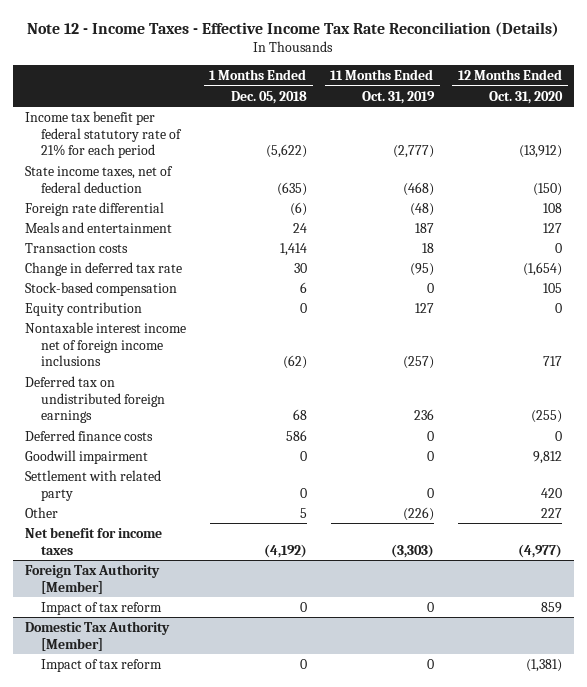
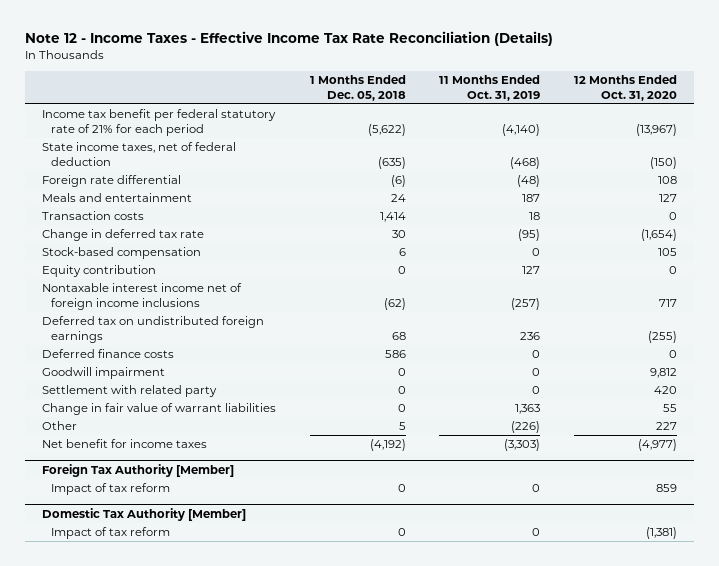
[392,145,434,159] (2,777) -> [502,124,541,137] (4,140)
[518,145,562,159] (13,912) -> [635,124,677,137] (13,967)
none -> [42,403,277,416] Change in fair value of warrant liabilities

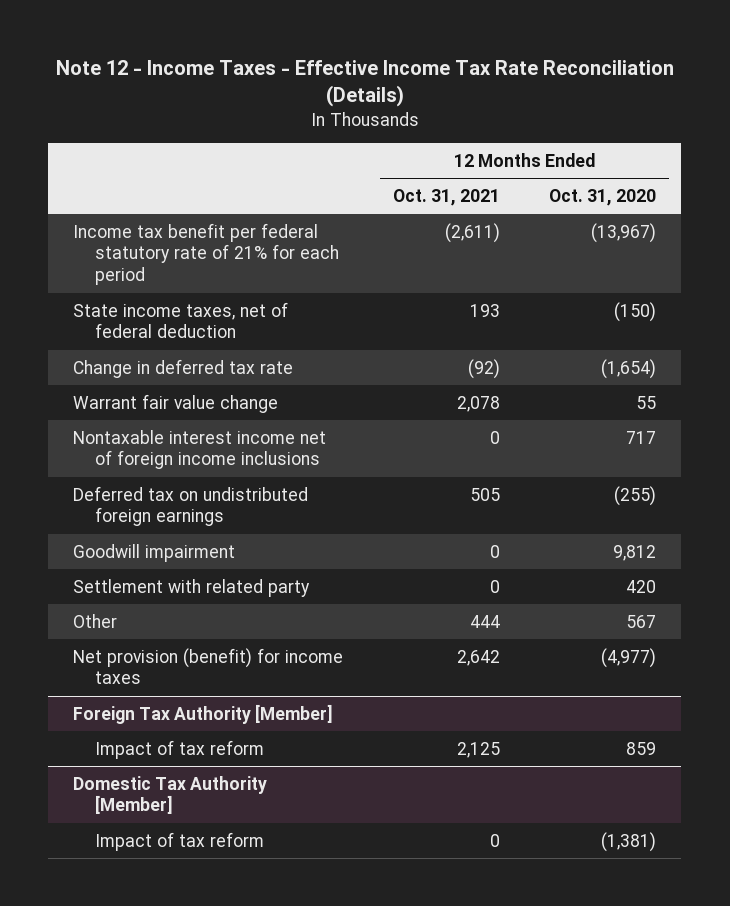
[309,74,406,101] 1 Months Ended Dec. 05, 2018 -> none
[439,74,541,101] 11 Months Ended Oct. 31, 2019 -> none
none -> [392,188,500,206] Oct. 31, 2021
[42,175,182,188] Foreign rate differential -> none
[42,193,193,203] Meals and entertainment -> none
[42,211,145,221] Transaction costs -> none
[42,247,202,260] Stock-based compensation -> none
[42,265,157,278] Equity contribution -> none
none -> [73,393,279,413] Warrant fair value change
[42,349,175,359] Deferred finance costs -> none
[42,403,277,416] Change in fair value of warrant liabilities -> none
[655,422,677,431] 227 -> [626,614,657,628] 567
[42,439,208,449] Net benefit for income taxes -> [73,647,344,685] Net provision (benefit) for income taxes

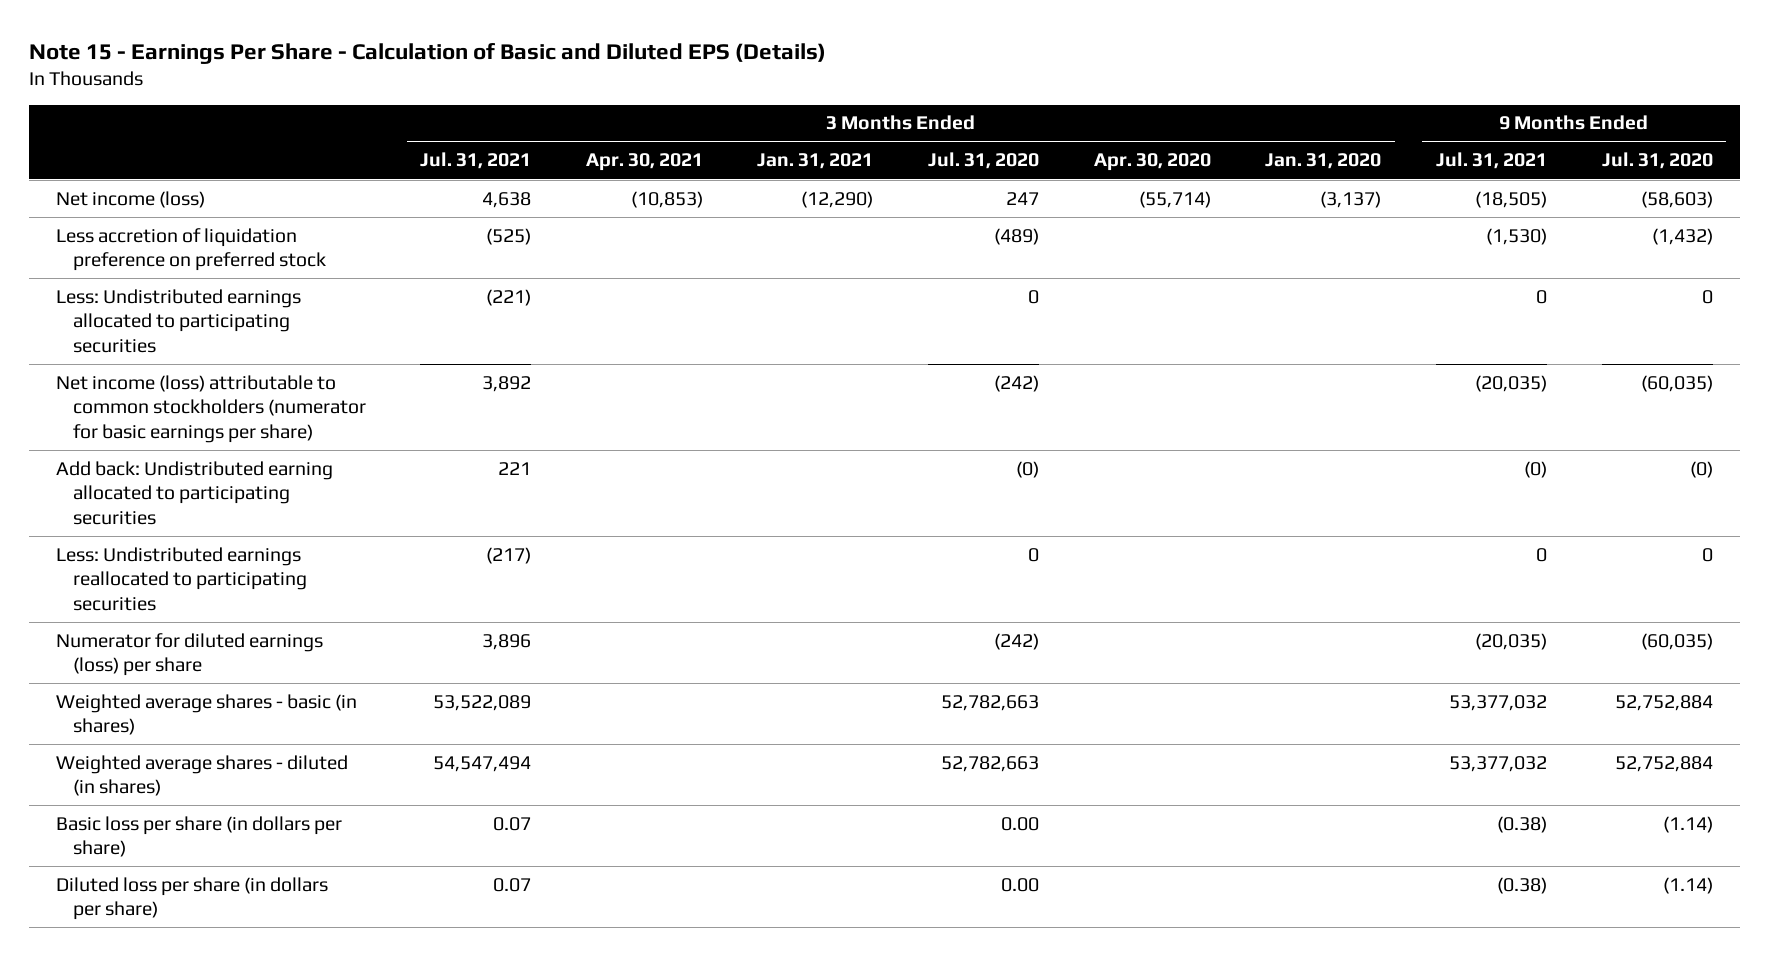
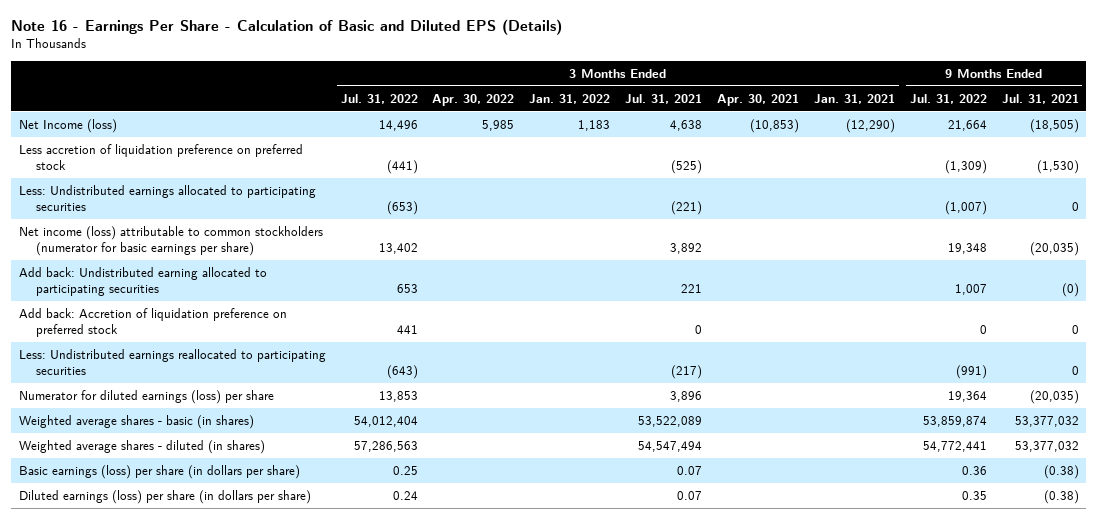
[28,42,826,64] Note 15 - Earnings Per Share - Calculation of Basic and Diluted EPS (Details) -> [11,18,563,35] Note 16 - Earnings Per Share - Calculation of Basic and Diluted EPS (Details)
[928,152,1040,170] Jul. 31, 2020 -> none
[1093,153,1211,172] Apr. 30, 2020 -> none
[1265,153,1382,170] Jan. 31, 2020 -> none
[1601,152,1713,170] Jul. 31, 2020 -> none
none -> [340,93,418,104] Jul. 31, 2022
none -> [432,93,515,106] Apr. 30, 2022
none -> [529,93,611,104] Jan. 31, 2022
none -> [909,93,987,104] Jul. 31, 2022
[56,190,206,208] Net income (loss) -> [18,118,117,133] Net Income (loss)
none -> [18,307,287,337] Add back: Accretion of liquidation preference on preferred stock
[56,815,343,858] Basic loss per share (in dollars per share) -> [18,464,300,479] Basic earnings (loss) per share (in dollars per share)
[56,876,329,921] Diluted loss per share (in dollars per share) -> [18,489,311,504] Diluted earnings (loss) per share (in dollars per share)

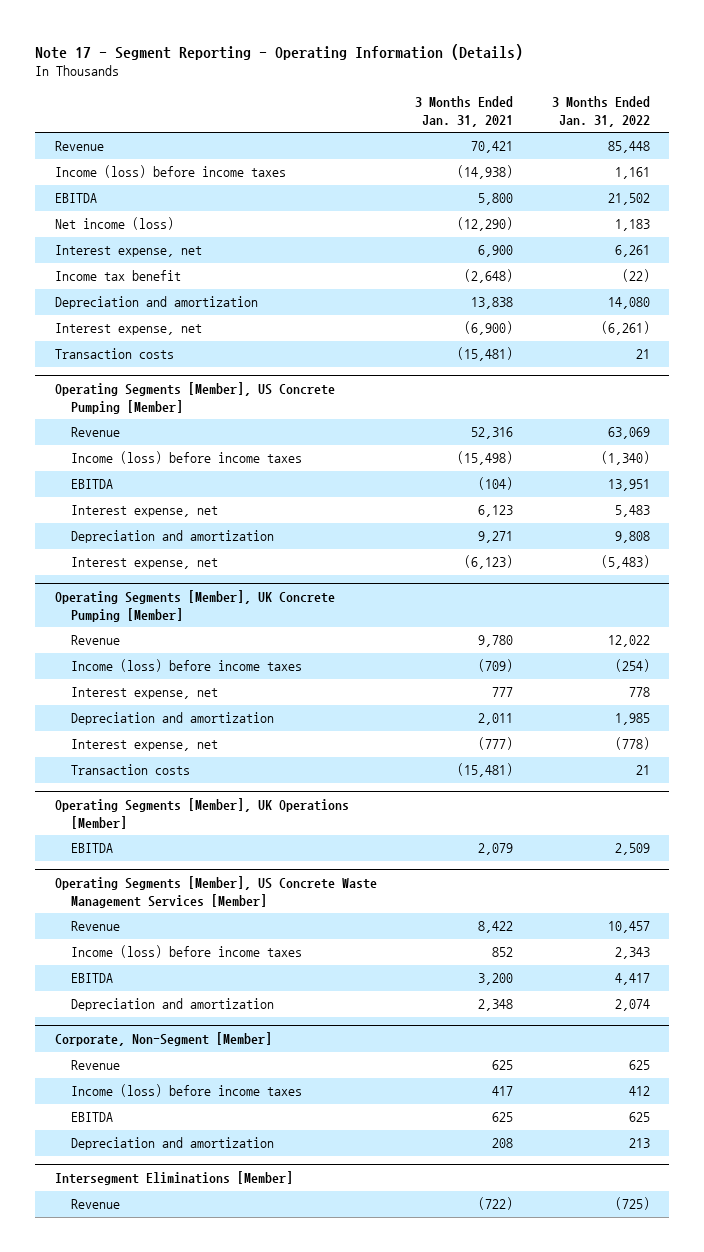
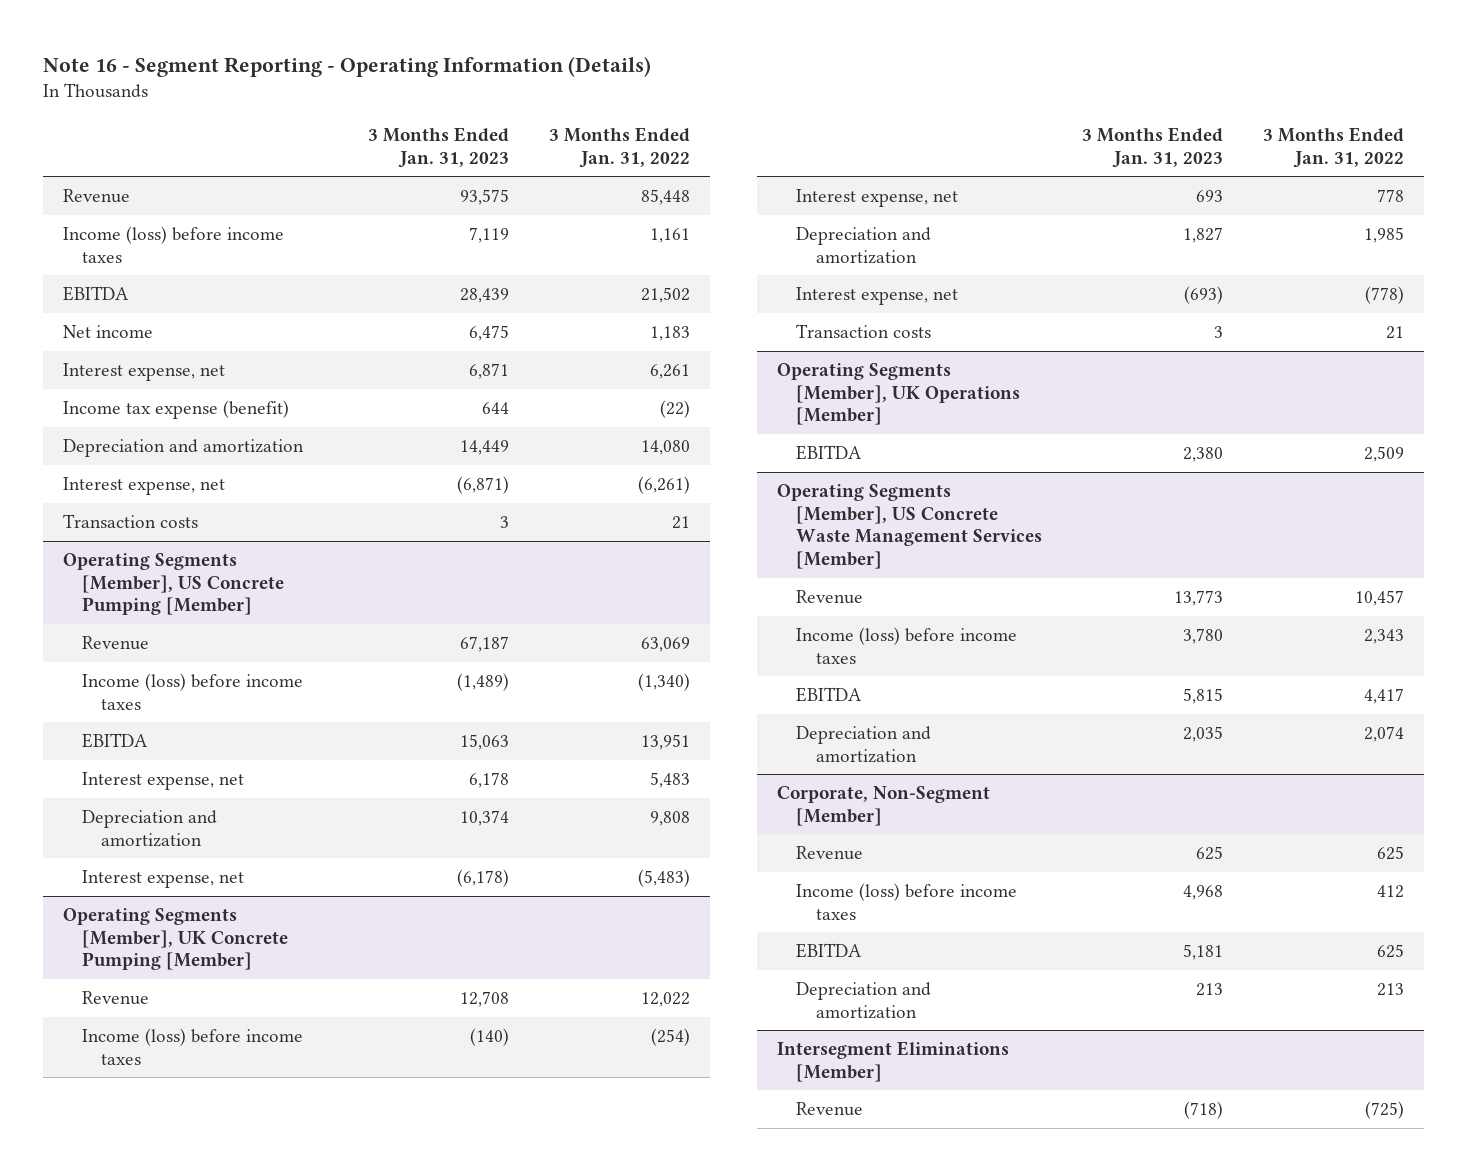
[35,43,524,60] Note 17 - Segment Reporting - Operating Information (Details) -> [42,55,651,77] Note 16 - Segment Reporting - Operating Information (Details)
[415,96,514,127] 3 Months Ended Jan. 31, 2021 -> none
none -> [367,127,509,168] 3 Months Ended Jan. 31, 2023
[54,217,174,231] Net income (loss) -> [62,324,153,338] Net income
[54,270,181,282] Income tax benefit -> [62,399,289,419] Income tax expense (benefit)

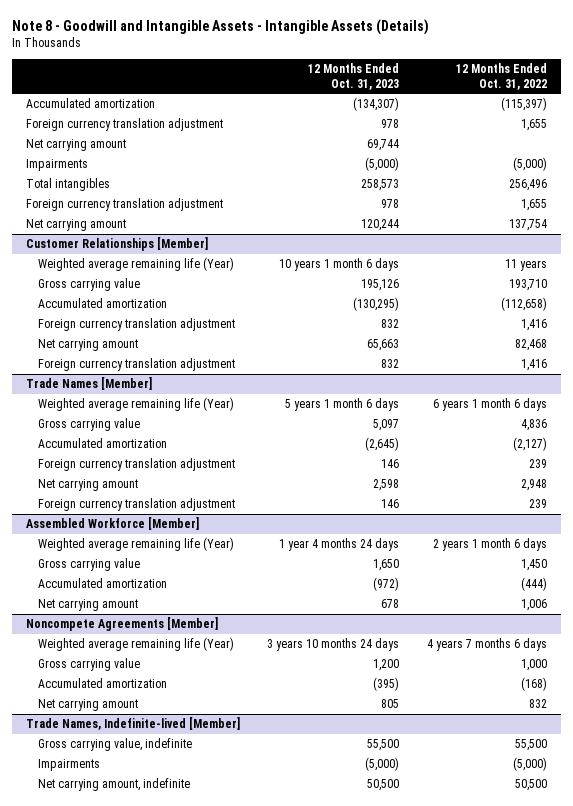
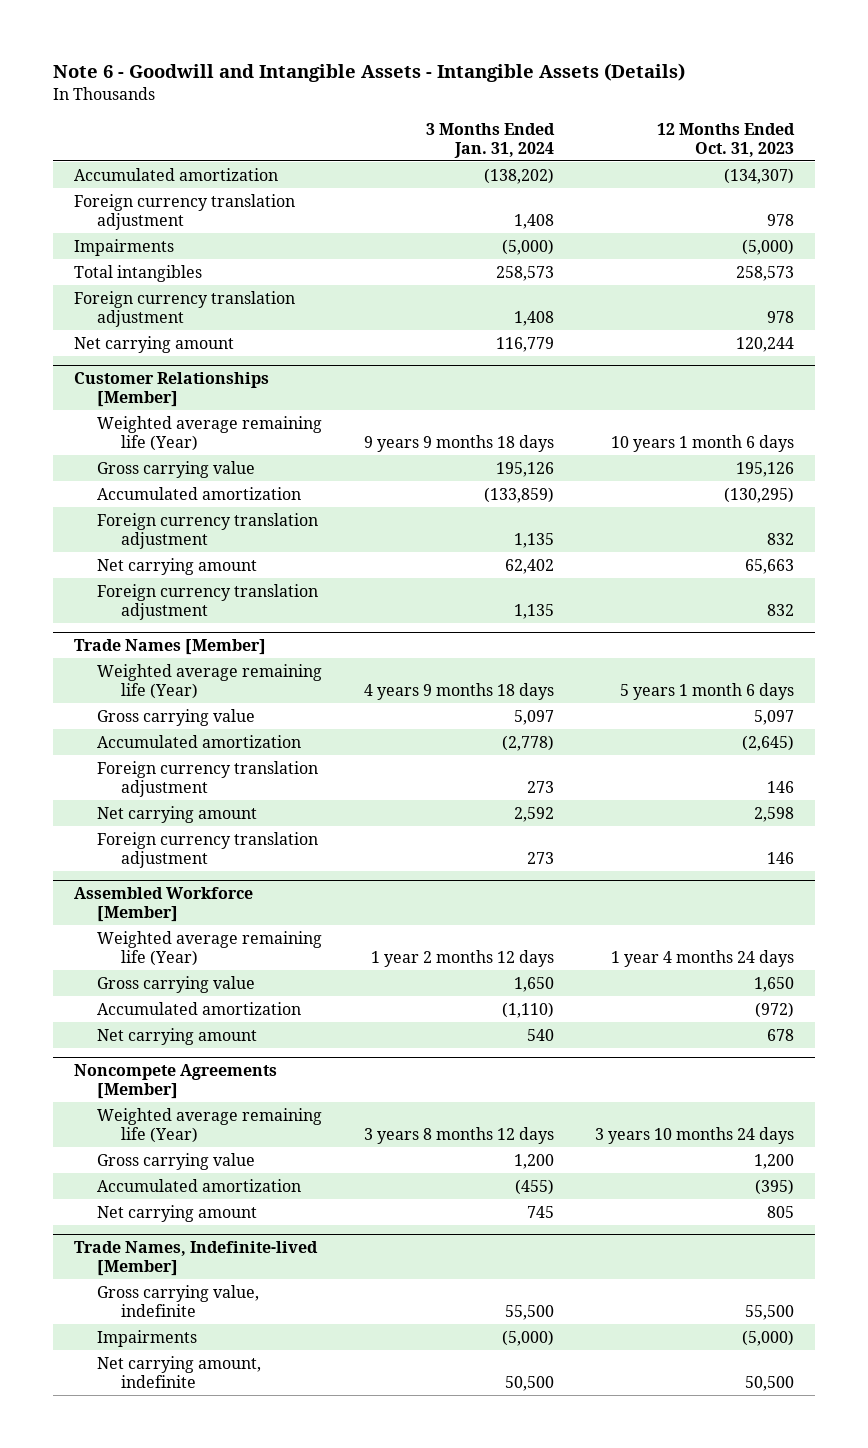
[11,18,429,35] Note 8 - Goodwill and Intangible Assets - Intangible Assets (Details) -> [53,63,686,83] Note 6 - Goodwill and Intangible Assets - Intangible Assets (Details)
[456,63,548,90] 12 Months Ended Oct. 31, 2022 -> none
none -> [425,122,555,158] 3 Months Ended Jan. 31, 2024
[25,139,126,152] Net carrying amount -> none

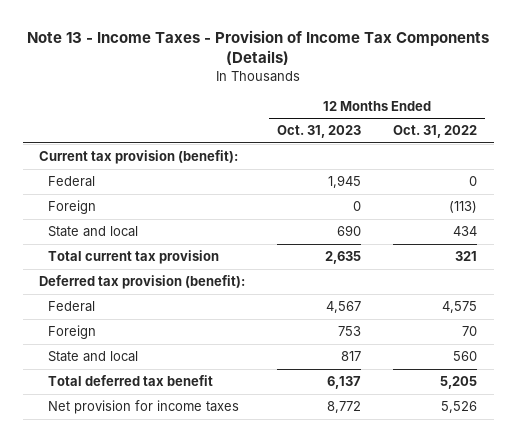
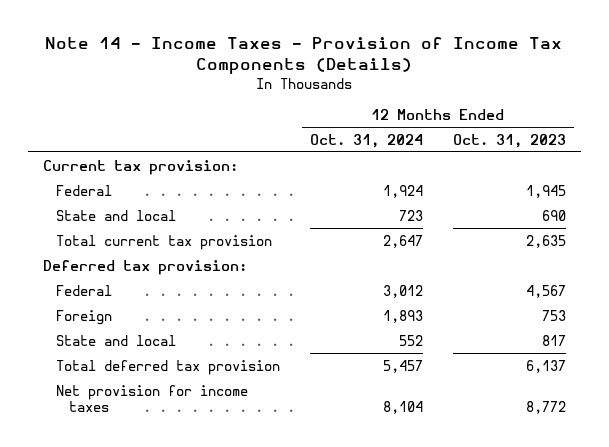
[27,30,490,66] Note 13 - Income Taxes - Provision of Income Tax Components (Details) -> [45,36,563,75] Note 14 - Income Taxes - Provision of Income Tax Components (Details)
[393,125,478,139] Oct. 31, 2022 -> none
none -> [309,133,423,148] Oct. 31, 2024
[39,150,239,165] Current tax provision (benefit): -> [42,159,238,175] Current tax provision:
[48,200,97,215] Foreign -> none
[39,275,246,290] Deferred tax provision (benefit): -> [42,259,247,275] Deferred tax provision:
[48,375,214,387] Total deferred tax benefit -> [55,359,280,375] Total deferred tax provision

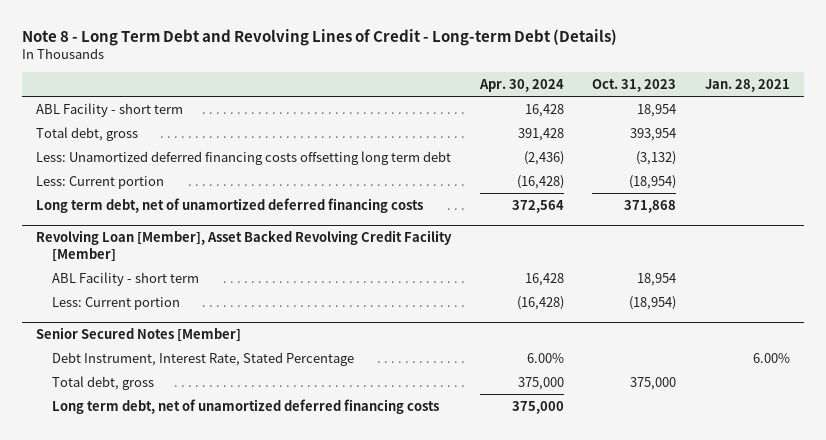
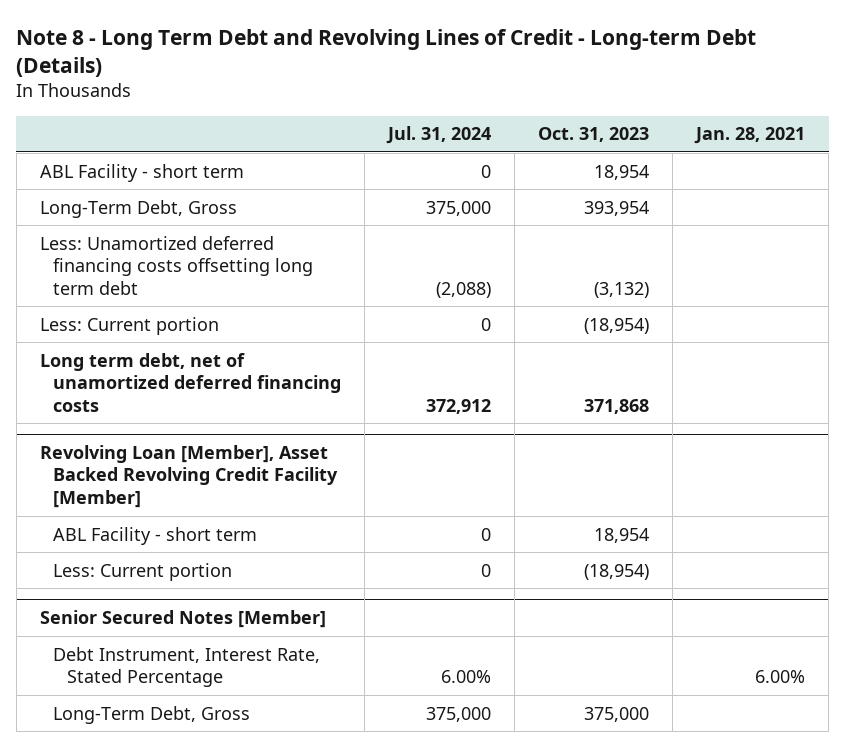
[478,78,564,92] Apr. 30, 2024 -> none
none -> [386,126,492,145] Jul. 31, 2024
[36,126,139,141] Total debt, gross -> [39,199,237,218] Long-Term Debt, Gross
[52,398,440,414] Long term debt, net of unamortized deferred financing costs -> none
[52,375,155,390] Total debt, gross -> [53,705,251,724] Long-Term Debt, Gross

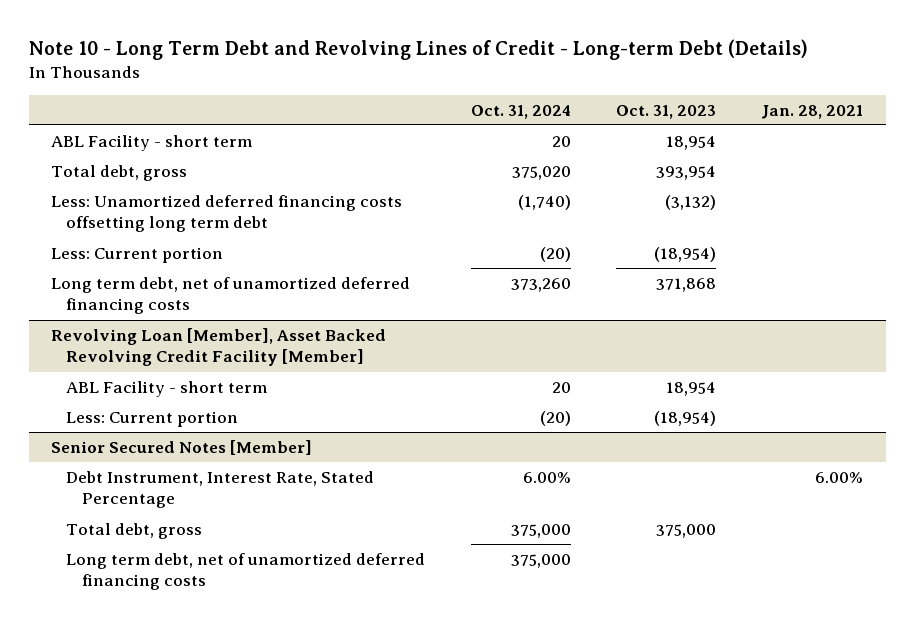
[16,28,757,77] Note 8 - Long Term Debt and Revolving Lines of Credit - Long-term Debt (Details) -> [28,38,808,60] Note 10 - Long Term Debt and Revolving Lines of Credit - Long-term Debt (Details)
[386,126,492,145] Jul. 31, 2024 -> none
none -> [470,104,571,119] Oct. 31, 2024
[39,199,237,218] Long-Term Debt, Gross -> [51,164,188,181] Total debt, gross
[53,705,251,724] Long-Term Debt, Gross -> [66,522,203,539] Total debt, gross
none -> [66,552,426,591] Long term debt, net of unamortized deferred financing costs

